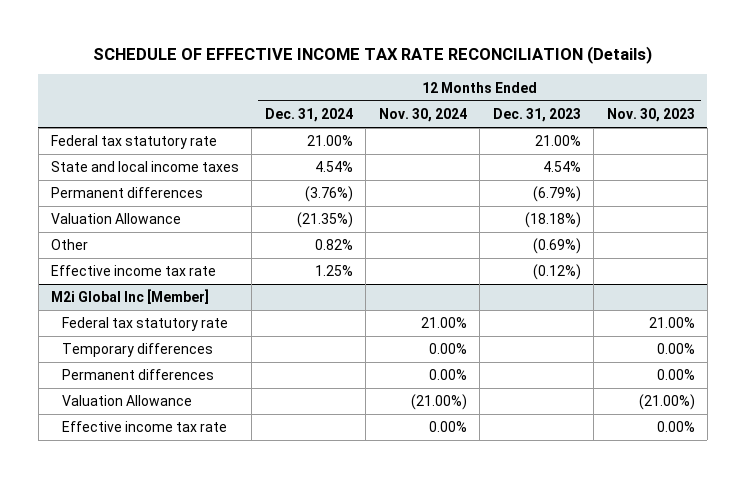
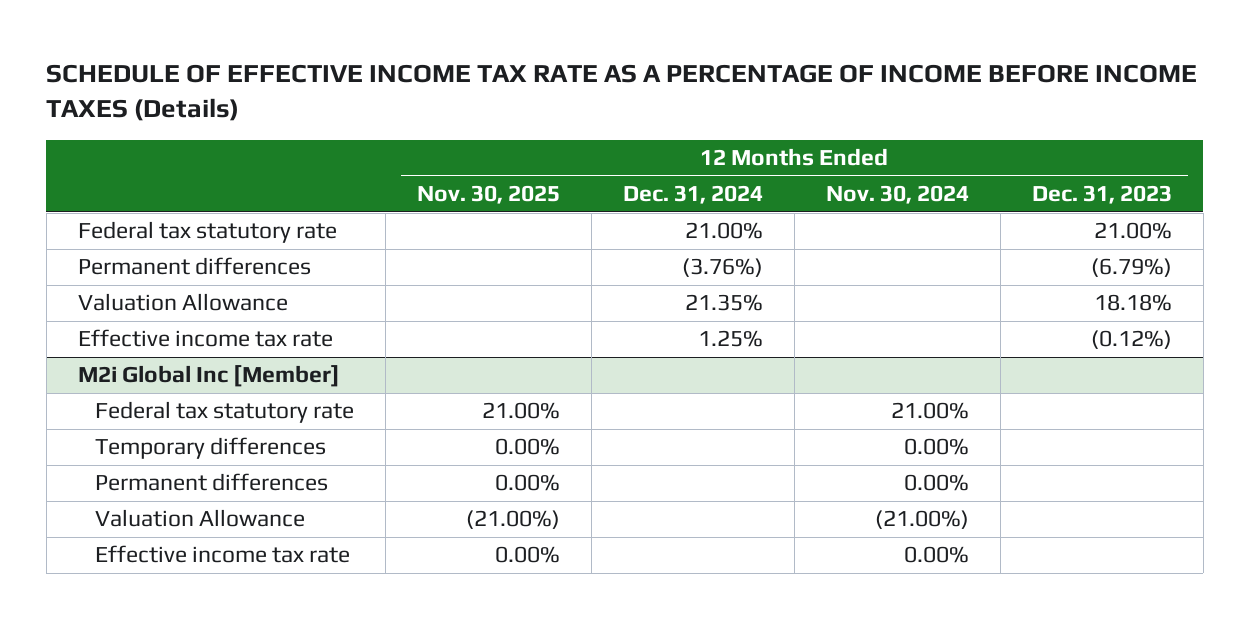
[92,46,652,65] SCHEDULE OF EFFECTIVE INCOME TAX RATE RECONCILIATION (Details) -> [46,63,1198,121] SCHEDULE OF EFFECTIVE INCOME TAX RATE AS A PERCENTAGE OF INCOME BEFORE INCOME TAXES (Details)
[606,107,695,122] Nov. 30, 2023 -> none
none -> [416,185,560,205] Nov. 30, 2025
[50,161,239,173] State and local income taxes -> none
[50,239,88,251] Other -> none
[296,212,353,229] (21.35%) -> [684,294,763,312] 21.35%
[524,212,581,229] (18.18%) -> [1093,294,1172,312] 18.18%

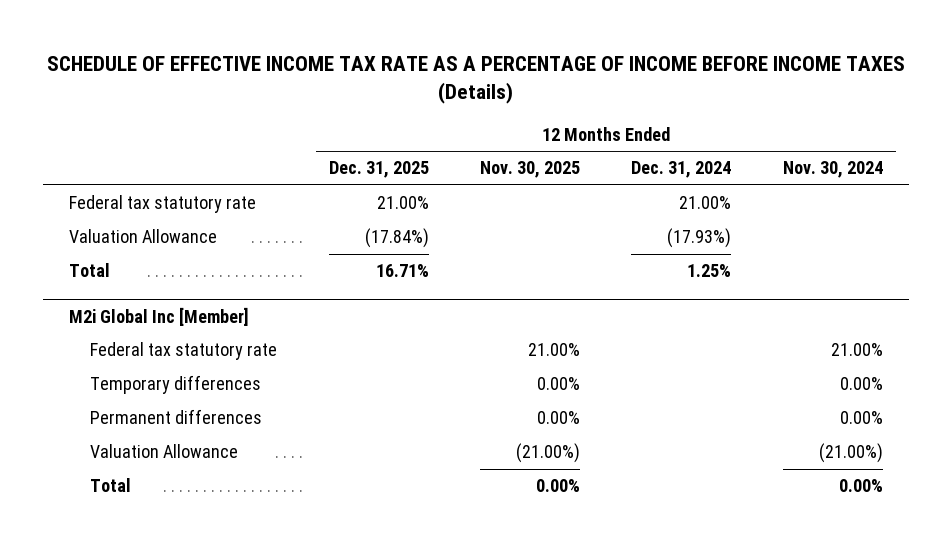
[1031,185,1172,205] Dec. 31, 2023 -> none
none -> [328,161,429,179] Dec. 31, 2025
[77,257,311,276] Permanent differences -> none
[684,294,763,312] 21.35% -> [667,228,732,249] (17.93%)
[77,329,333,348] Effective income tax rate -> [68,263,110,278] Total
[94,545,350,564] Effective income tax rate -> [90,478,132,493] Total

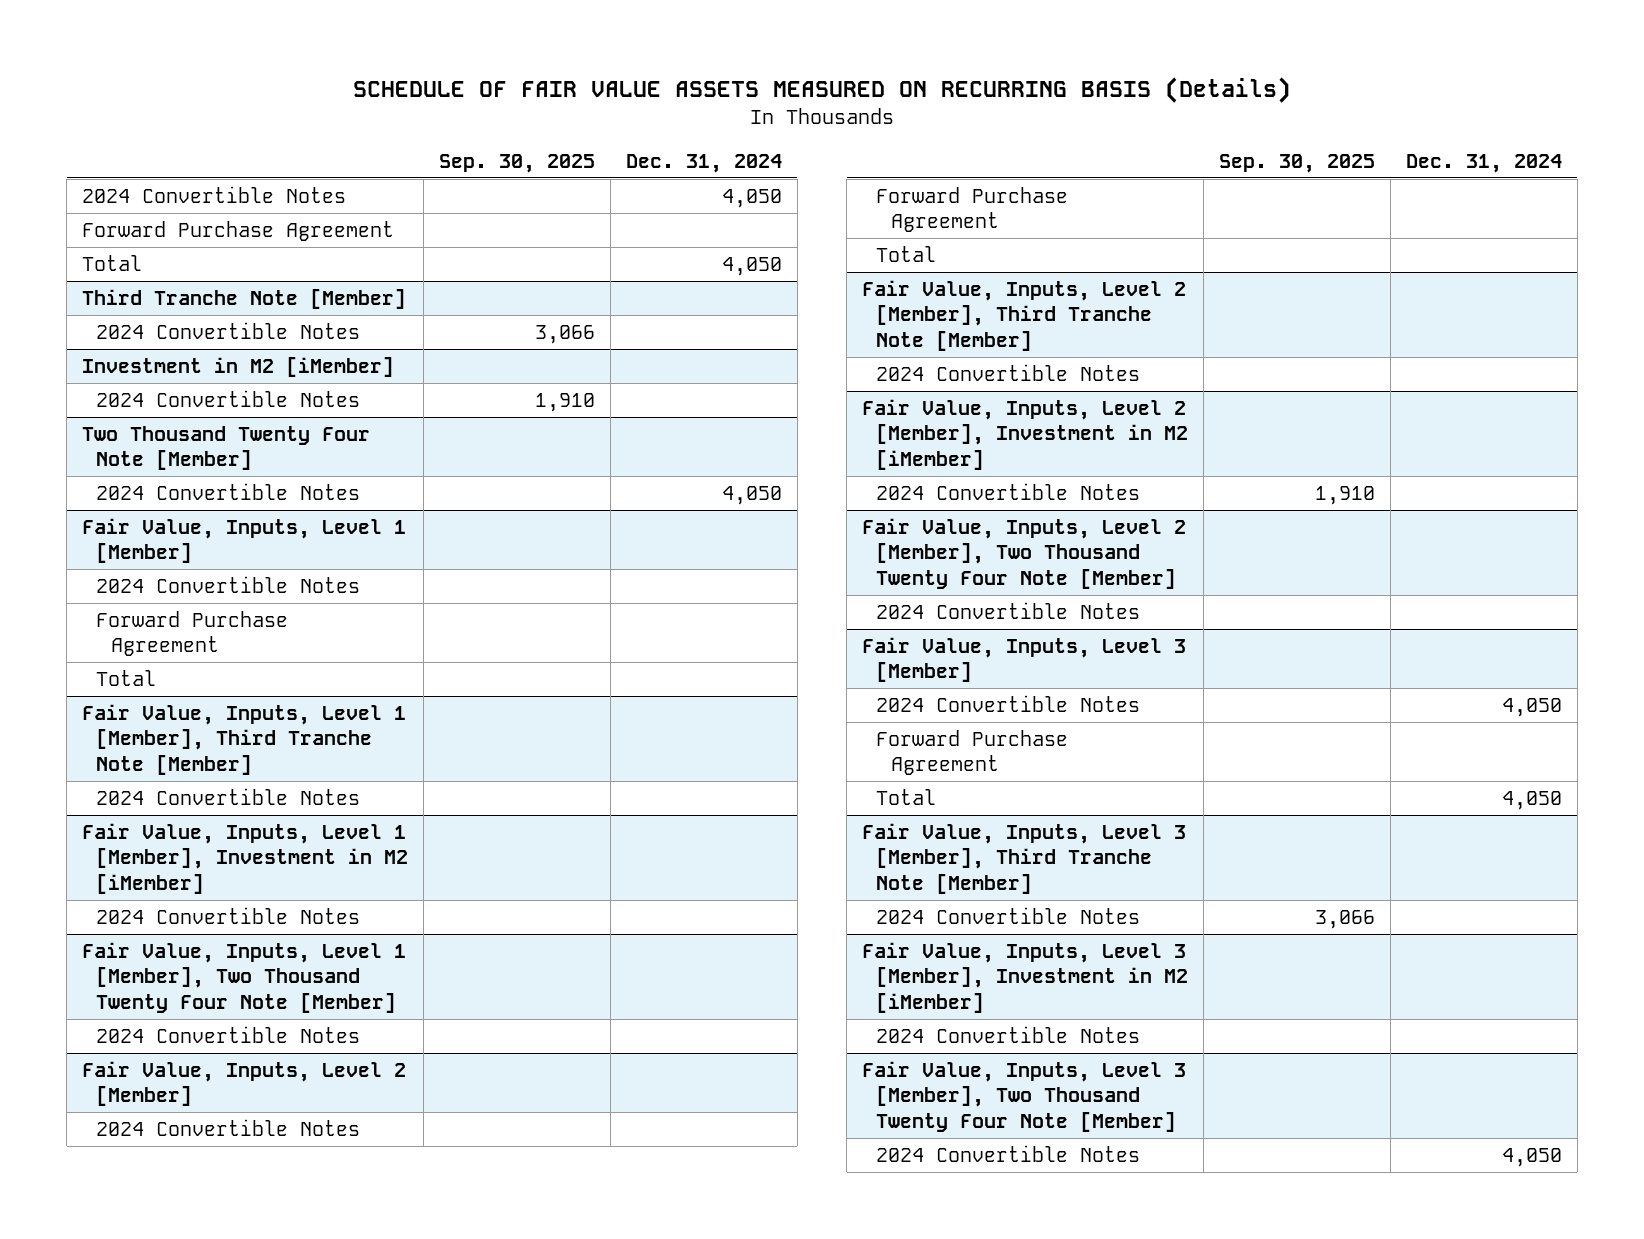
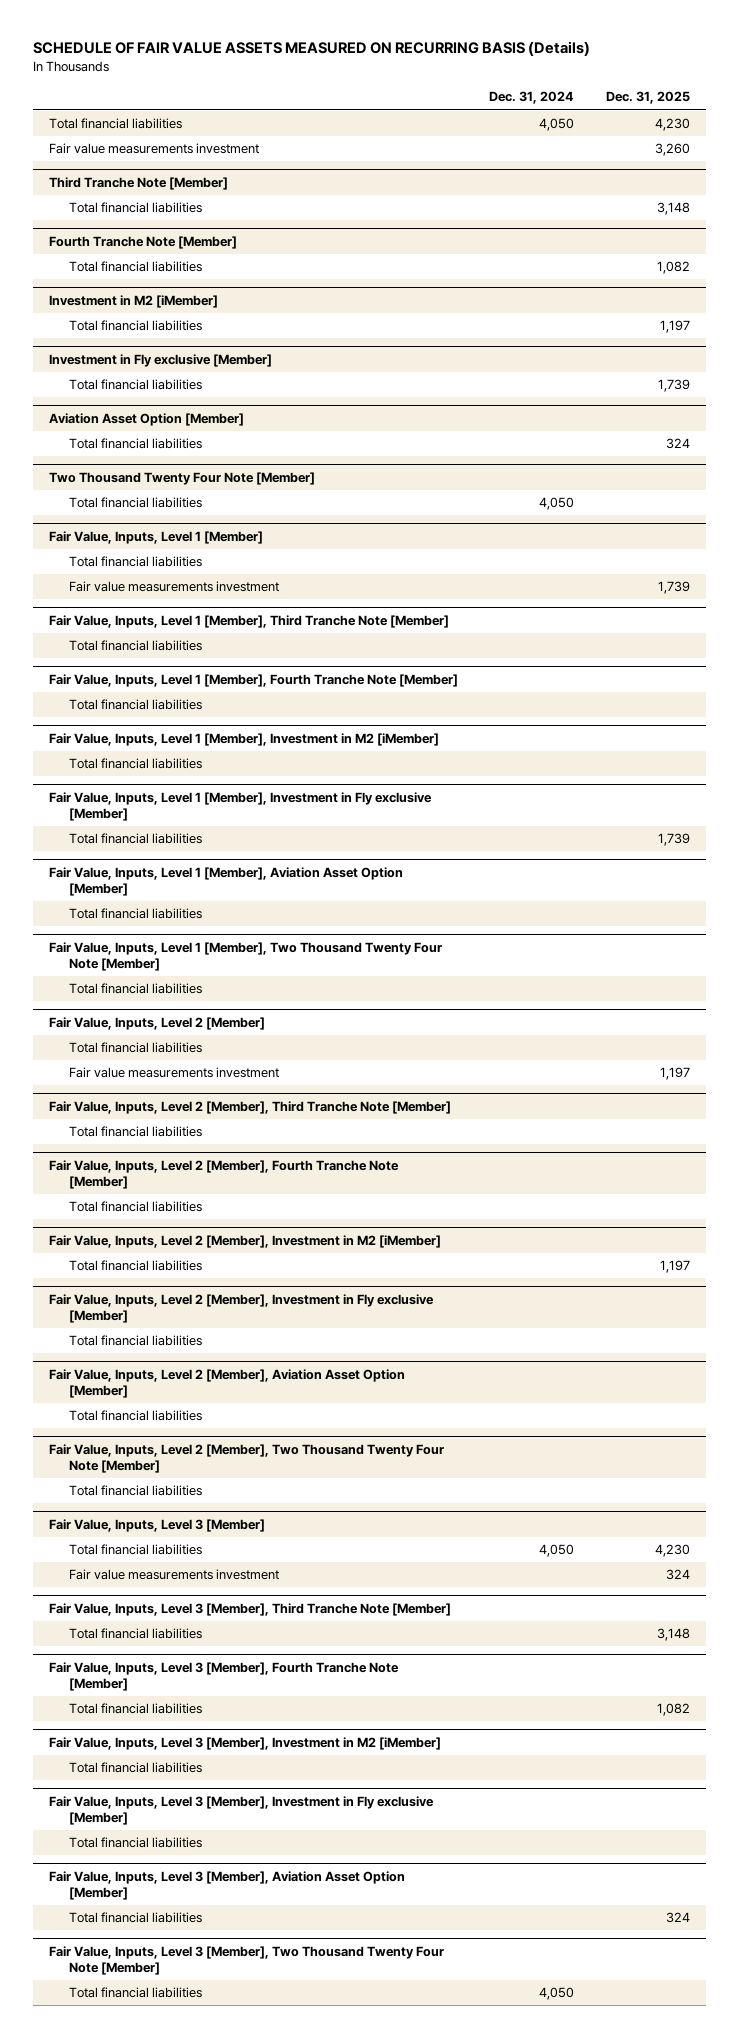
[439,153,596,173] Sep. 30, 2025 -> none
none -> [606,91,691,105] Dec. 31, 2025
[81,220,394,241] Forward Purchase Agreement -> none
[81,254,142,271] Total -> none
[81,185,346,203] 2024 Convertible Notes -> [48,118,182,130] Total financial liabilities
none -> [48,143,259,155] Fair value measurements investment
[96,321,361,339] 2024 Convertible Notes -> [69,202,203,214] Total financial liabilities
none -> [48,235,237,249] Fourth Tranche Note [Member]
none -> [69,261,203,273] Total financial liabilities
[96,389,361,407] 2024 Convertible Notes -> [69,320,203,332] Total financial liabilities
none -> [48,353,272,367] Investment in Fly exclusive [Member]
none -> [69,379,203,391] Total financial liabilities
none -> [48,412,244,426] Aviation Asset Option [Member]
none -> [69,438,203,450] Total financial liabilities
[96,482,361,500] 2024 Convertible Notes -> [69,497,203,509] Total financial liabilities
[96,610,289,657] Forward Purchase Agreement -> none
[96,669,157,686] Total -> none
[96,575,361,593] 2024 Convertible Notes -> [69,556,203,568] Total financial liabilities
none -> [69,581,280,593] Fair value measurements investment
[96,787,361,805] 2024 Convertible Notes -> [69,640,203,652] Total financial liabilities
none -> [48,673,458,687] Fair Value, Inputs, Level 1 [Member], Fourth Tranche Note [Member]
none -> [69,699,203,711] Total financial liabilities
[96,906,361,924] 2024 Convertible Notes -> [69,758,203,770] Total financial liabilities
none -> [48,791,432,822] Fair Value, Inputs, Level 1 [Member], Investment in Fly exclusive [Member]
none -> [69,833,203,845] Total financial liabilities
none -> [48,866,403,897] Fair Value, Inputs, Level 1 [Member], Aviation Asset Option [Member]
none -> [69,908,203,920] Total financial liabilities
[96,1025,361,1043] 2024 Convertible Notes -> [69,983,203,995] Total financial liabilities
[876,186,1069,233] Forward Purchase Agreement -> none
[876,245,937,262] Total -> none
[96,1118,361,1136] 2024 Convertible Notes -> [69,1042,203,1054] Total financial liabilities
none -> [69,1067,280,1079] Fair value measurements investment
[876,363,1141,381] 2024 Convertible Notes -> [69,1126,203,1138] Total financial liabilities
none -> [48,1159,399,1190] Fair Value, Inputs, Level 2 [Member], Fourth Tranche Note [Member]
none -> [69,1201,203,1213] Total financial liabilities
[876,482,1141,500] 2024 Convertible Notes -> [69,1260,203,1272] Total financial liabilities
none -> [48,1293,434,1324] Fair Value, Inputs, Level 2 [Member], Investment in Fly exclusive [Member]
none -> [69,1335,203,1347] Total financial liabilities
none -> [48,1368,405,1399] Fair Value, Inputs, Level 2 [Member], Aviation Asset Option [Member]
none -> [69,1410,203,1422] Total financial liabilities
[876,601,1141,619] 2024 Convertible Notes -> [69,1485,203,1497] Total financial liabilities
[876,729,1069,776] Forward Purchase Agreement -> none
[876,788,937,805] Total -> none
[876,694,1141,712] 2024 Convertible Notes -> [69,1544,203,1556] Total financial liabilities
none -> [69,1569,280,1581] Fair value measurements investment
[876,906,1141,924] 2024 Convertible Notes -> [69,1628,203,1640] Total financial liabilities
none -> [48,1661,399,1692] Fair Value, Inputs, Level 3 [Member], Fourth Tranche Note [Member]
none -> [69,1703,203,1715] Total financial liabilities
[876,1025,1141,1043] 2024 Convertible Notes -> [69,1762,203,1774] Total financial liabilities
none -> [48,1795,434,1826] Fair Value, Inputs, Level 3 [Member], Investment in Fly exclusive [Member]
none -> [69,1837,203,1849] Total financial liabilities
none -> [48,1870,405,1901] Fair Value, Inputs, Level 3 [Member], Aviation Asset Option [Member]
none -> [69,1912,203,1924] Total financial liabilities
[876,1144,1141,1162] 2024 Convertible Notes -> [69,1987,203,1999] Total financial liabilities

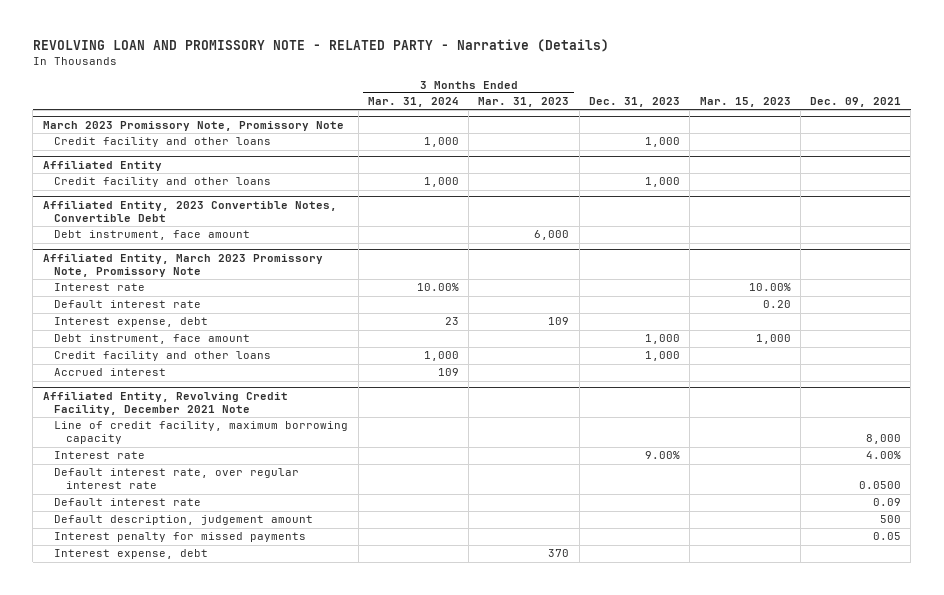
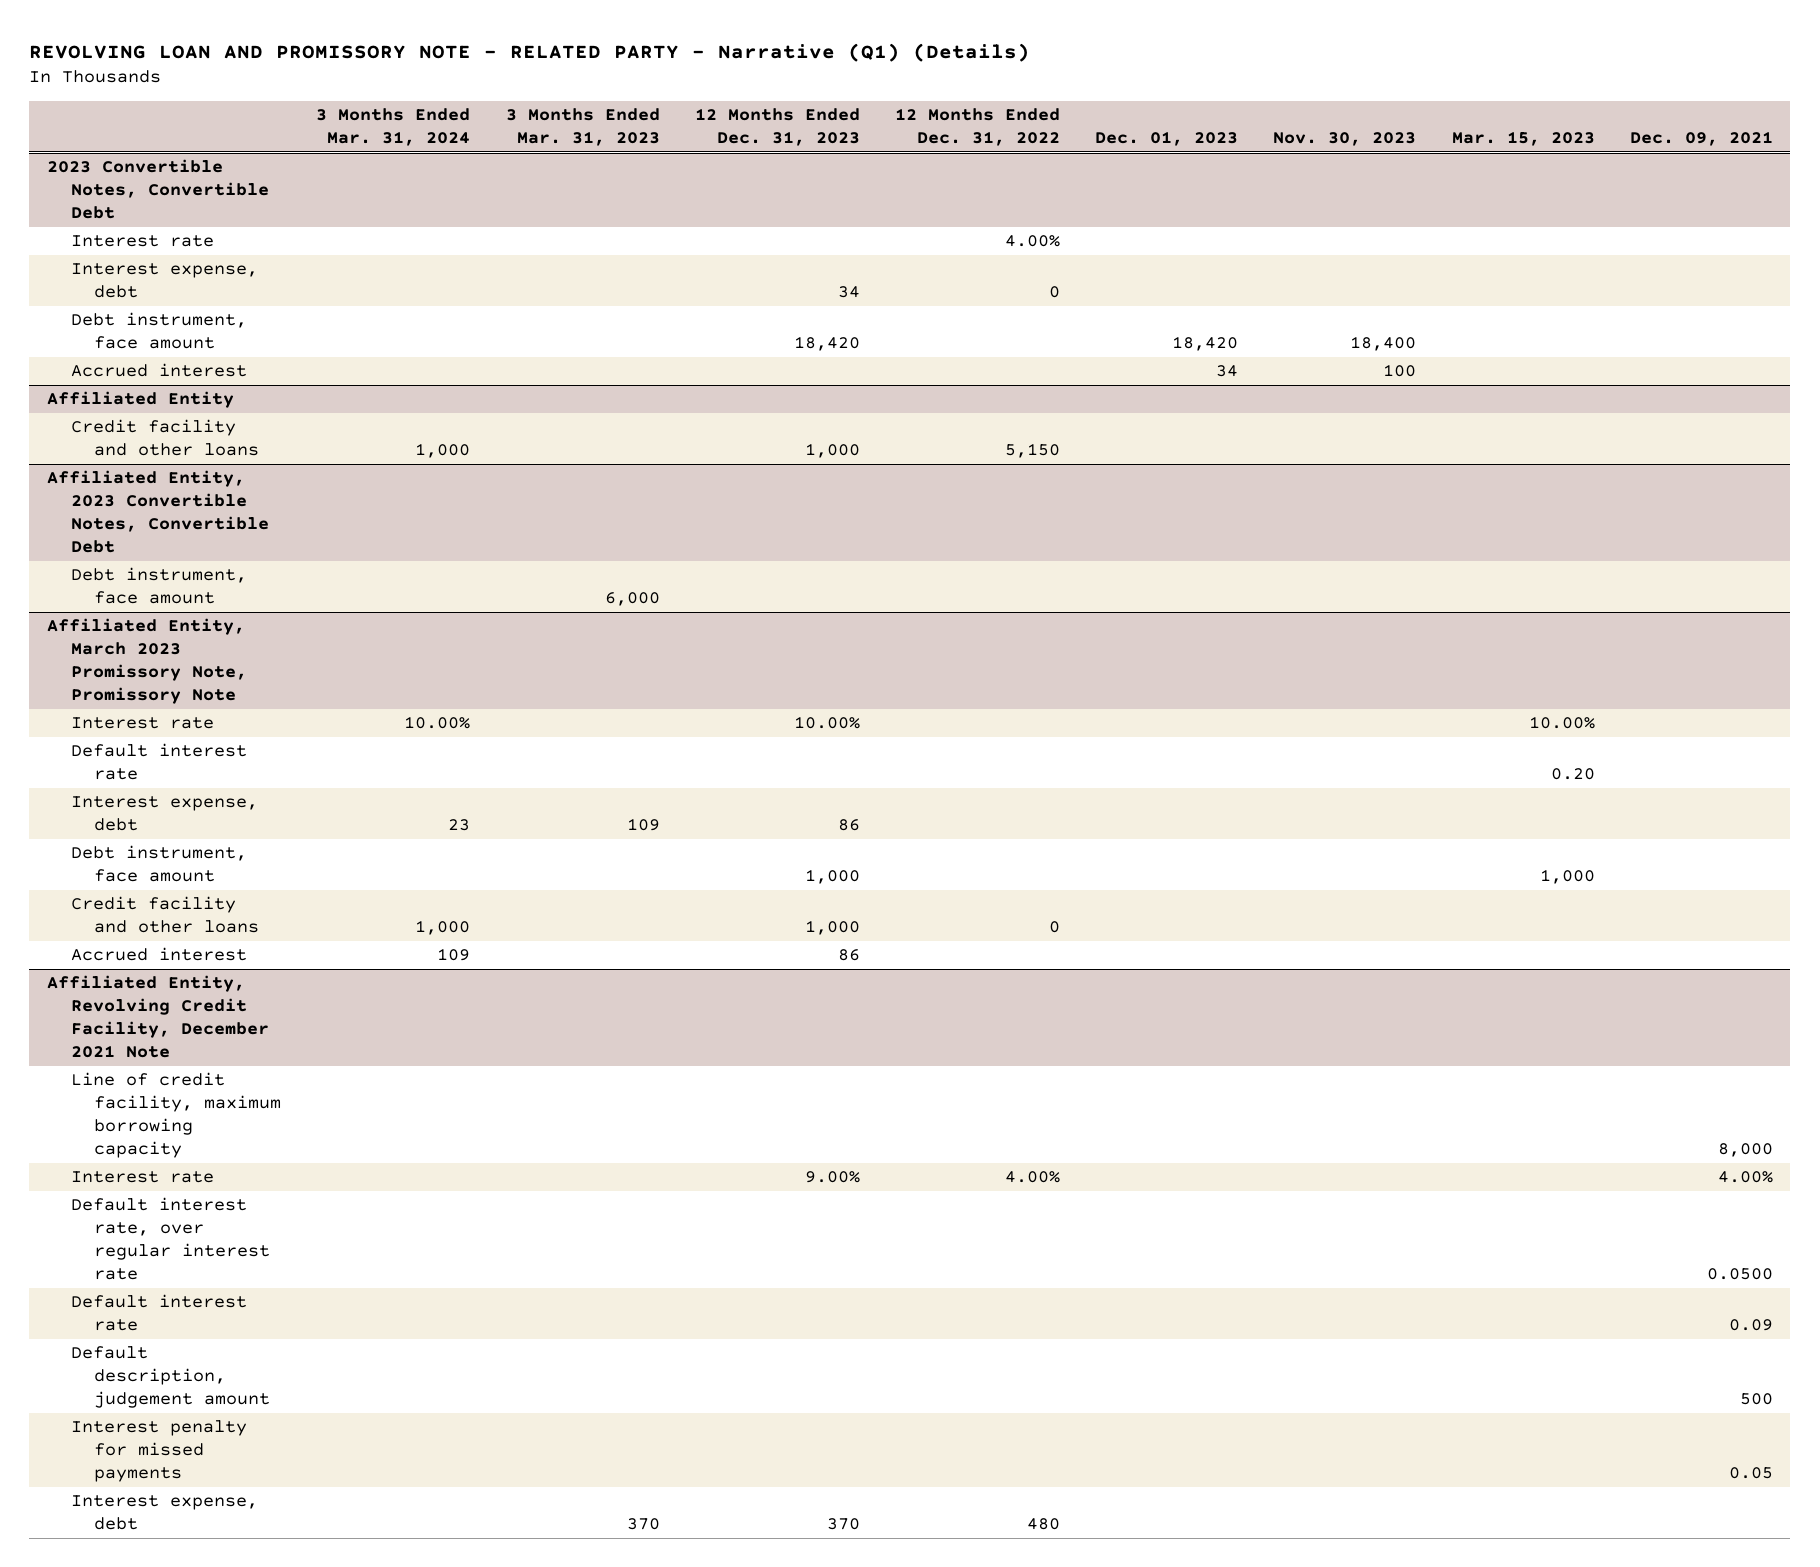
[32,39,609,53] REVOLVING LOAN AND PROMISSORY NOTE - RELATED PARTY - Narrative (Details) -> [29,42,1031,62] REVOLVING LOAN AND PROMISSORY NOTE - RELATED PARTY - Narrative (Q1) (Details)
[588,97,680,108] Dec. 31, 2023 -> none
none -> [694,107,860,146] 12 Months Ended Dec. 31, 2023
none -> [895,107,1061,146] 12 Months Ended Dec. 31, 2022
none -> [1095,130,1239,146] Dec. 01, 2023
none -> [1273,131,1417,146] Nov. 30, 2023
[42,120,344,131] March 2023 Promissory Note, Promissory Note -> none
[54,137,272,148] Credit facility and other loans -> none
none -> [46,159,269,220] 2023 Convertible Notes, Convertible Debt
none -> [70,235,214,248] Interest rate
none -> [70,263,258,299] Interest expense, debt
none -> [70,312,247,350] Debt instrument, face amount
none -> [70,363,247,378] Accrued interest

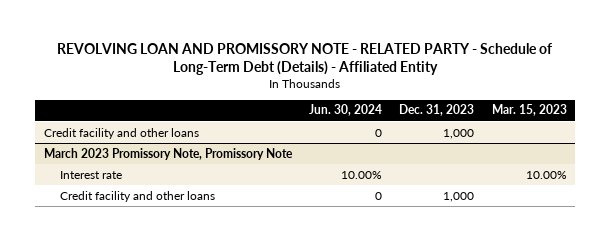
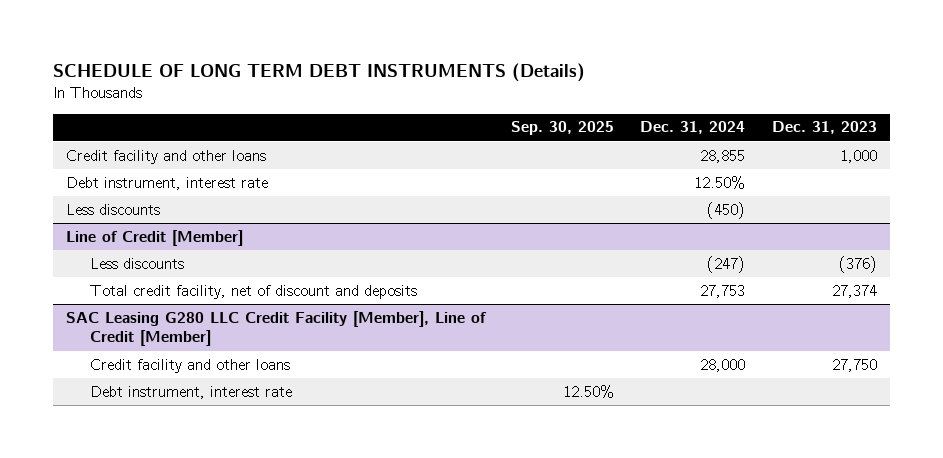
[57,42,553,75] REVOLVING LOAN AND PROMISSORY NOTE - RELATED PARTY - Schedule of Long-Term Debt (Details) - Affiliated Entity -> [53,63,586,83] SCHEDULE OF LONG TERM DEBT INSTRUMENTS (Details)
[309,104,383,117] Jun. 30, 2024 -> none
[491,104,567,117] Mar. 15, 2023 -> none
none -> [511,121,615,136] Sep. 30, 2025
none -> [640,121,746,135] Dec. 31, 2024
[43,147,293,160] March 2023 Promissory Note, Promissory Note -> none
[60,170,123,179] Interest rate -> none
[60,190,216,202] Credit facility and other loans -> none
none -> [66,176,269,190] Debt instrument, interest rate
none -> [66,203,161,215] Less discounts
none -> [66,229,244,246] Line of Credit [Member]
none -> [90,257,185,269] Less discounts
none -> [90,284,418,299] Total credit facility, net of discount and deposits
none -> [66,310,488,347] SAC Leasing G280 LLC Credit Facility [Member], Line of Credit [Member]
none -> [90,358,291,373] Credit facility and other loans
none -> [90,385,293,399] Debt instrument, interest rate

